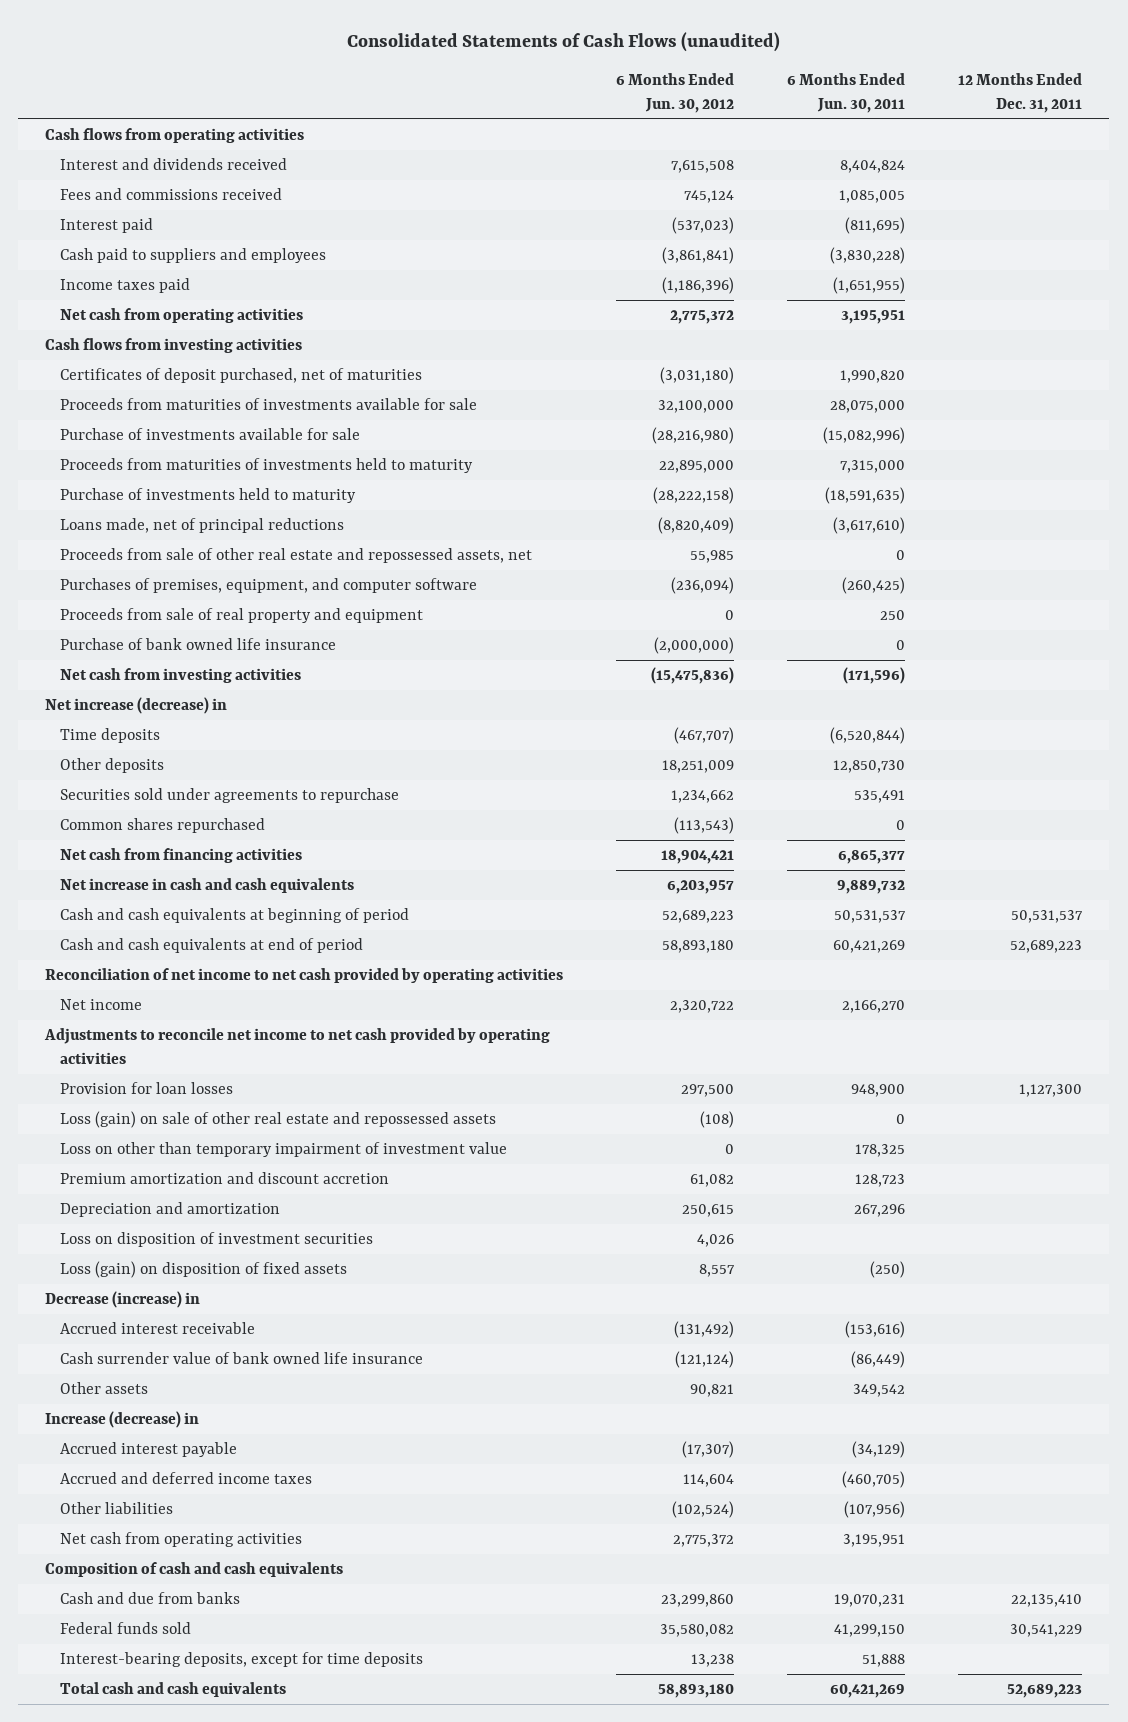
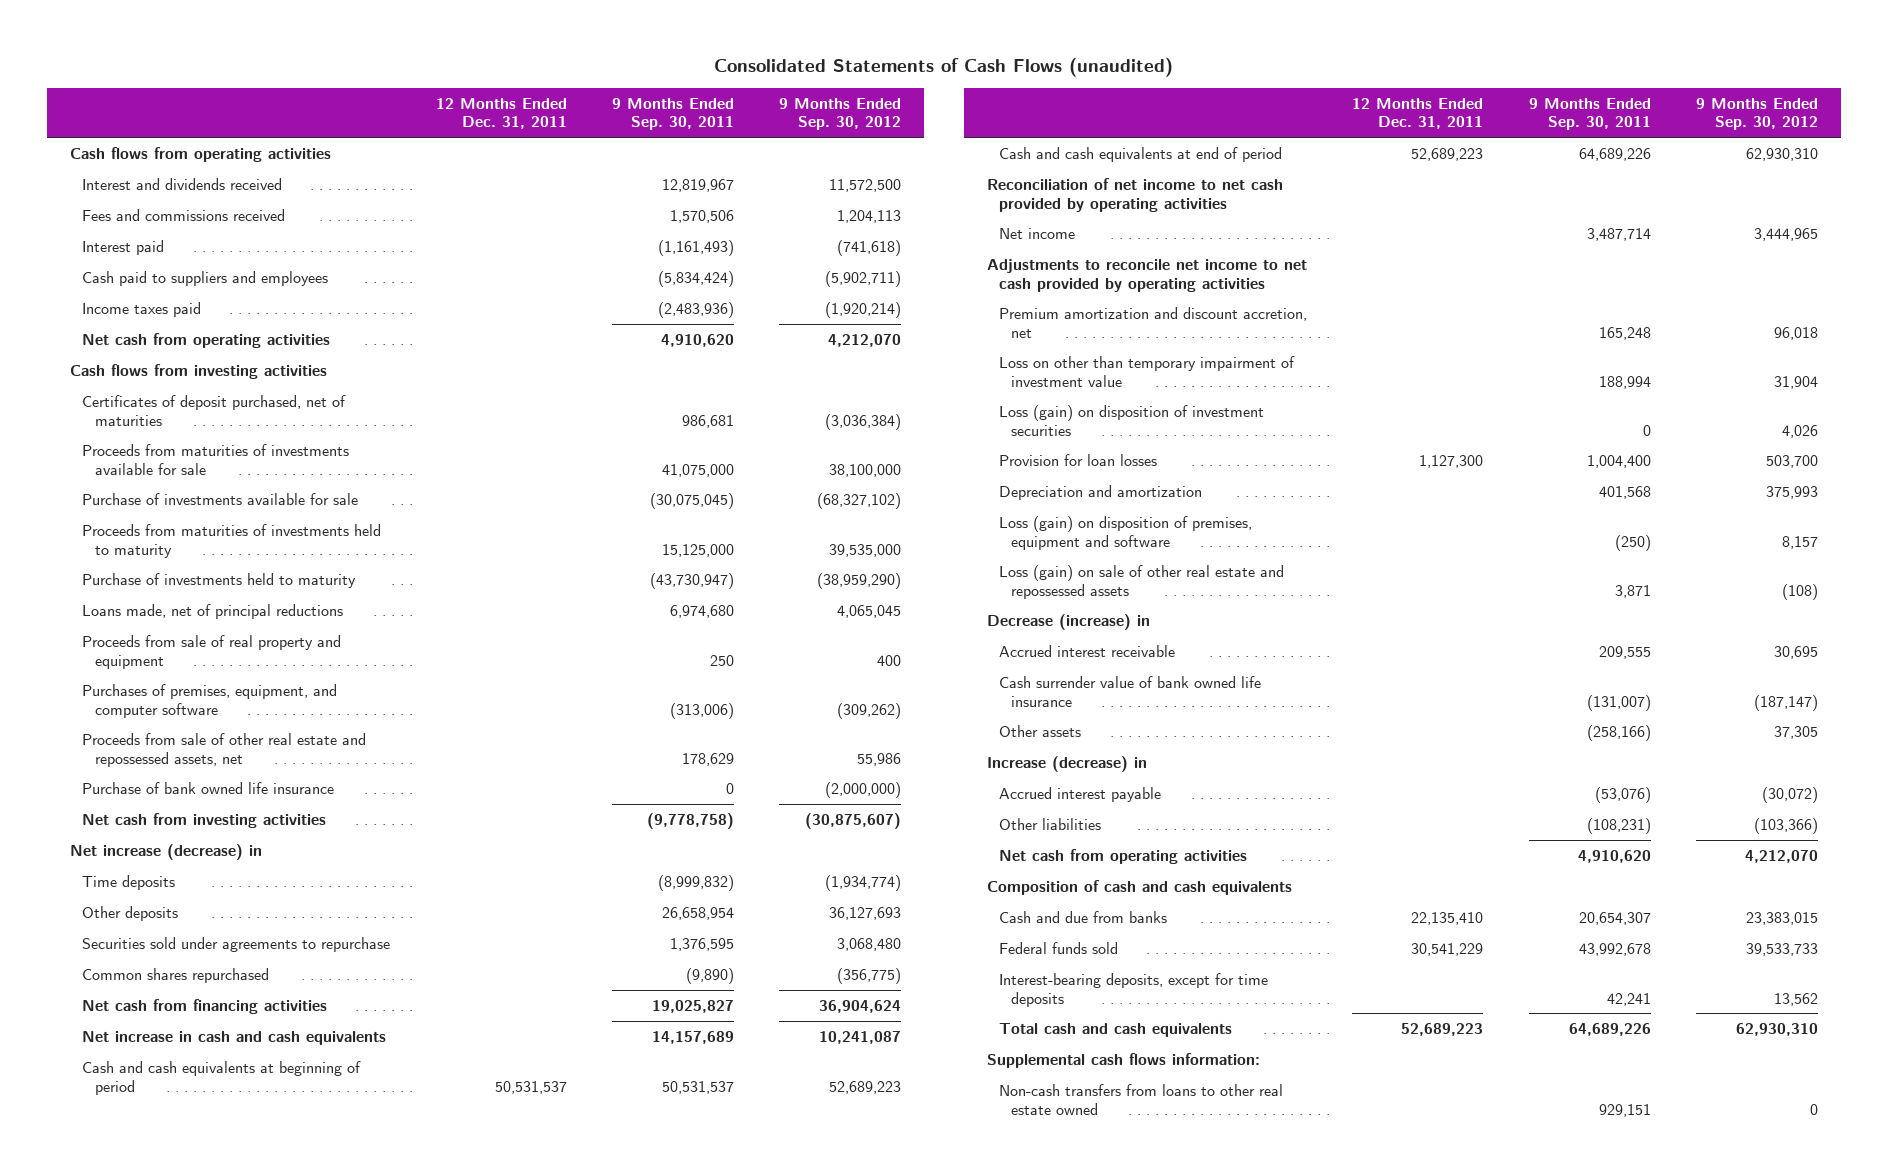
[616,73,735,113] 6 Months Ended Jun. 30, 2012 -> none
[787,73,906,113] 6 Months Ended Jun. 30, 2011 -> none
none -> [611,97,734,131] 9 Months Ended Sep. 30, 2011
none -> [779,97,902,131] 9 Months Ended Sep. 30, 2012
[59,578,477,594] Purchases of premises, equipment, and computer software -> [82,683,338,718] Purchases of premises, equipment, and computer software
[59,548,532,564] Proceeds from sale of other real estate and repossessed assets, net -> [82,732,367,767] Proceeds from sale of other real estate and repossessed assets, net
none -> [998,306,1307,338] Premium amortization and discount accretion, net
[59,1172,389,1185] Premium amortization and discount accretion -> none
none -> [998,404,1264,436] Loss (gain) on disposition of investment securities
[59,1082,233,1095] Provision for loan losses -> [998,453,1157,466] Provision for loan losses
[59,1232,373,1248] Loss on disposition of investment securities -> none
[59,1261,347,1279] Loss (gain) on disposition of fixed assets -> [998,515,1252,550] Loss (gain) on disposition of premises, equipment and software
[59,1111,496,1129] Loss (gain) on sale of other real estate and repossessed assets -> [998,564,1284,599] Loss (gain) on sale of other real estate and repossessed assets
[59,1472,312,1485] Accrued and deferred income taxes -> none
none -> [986,1052,1260,1068] Supplemental cash flows information:
none -> [998,1083,1283,1115] Non-cash transfers from loans to other real estate owned

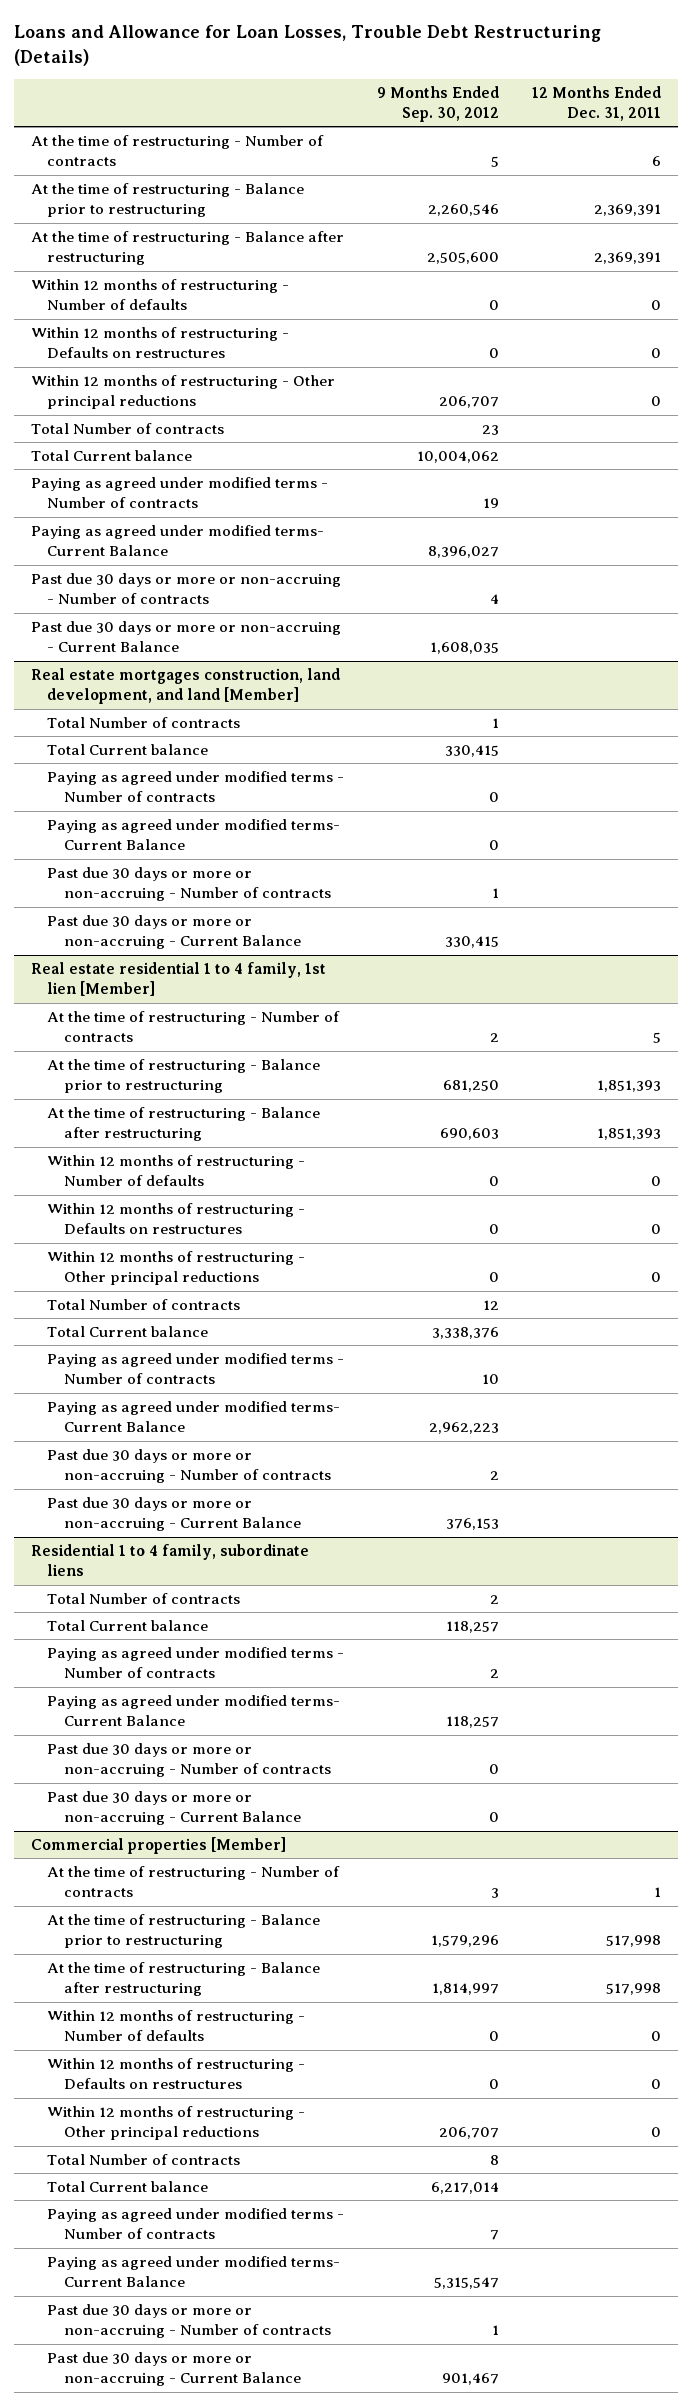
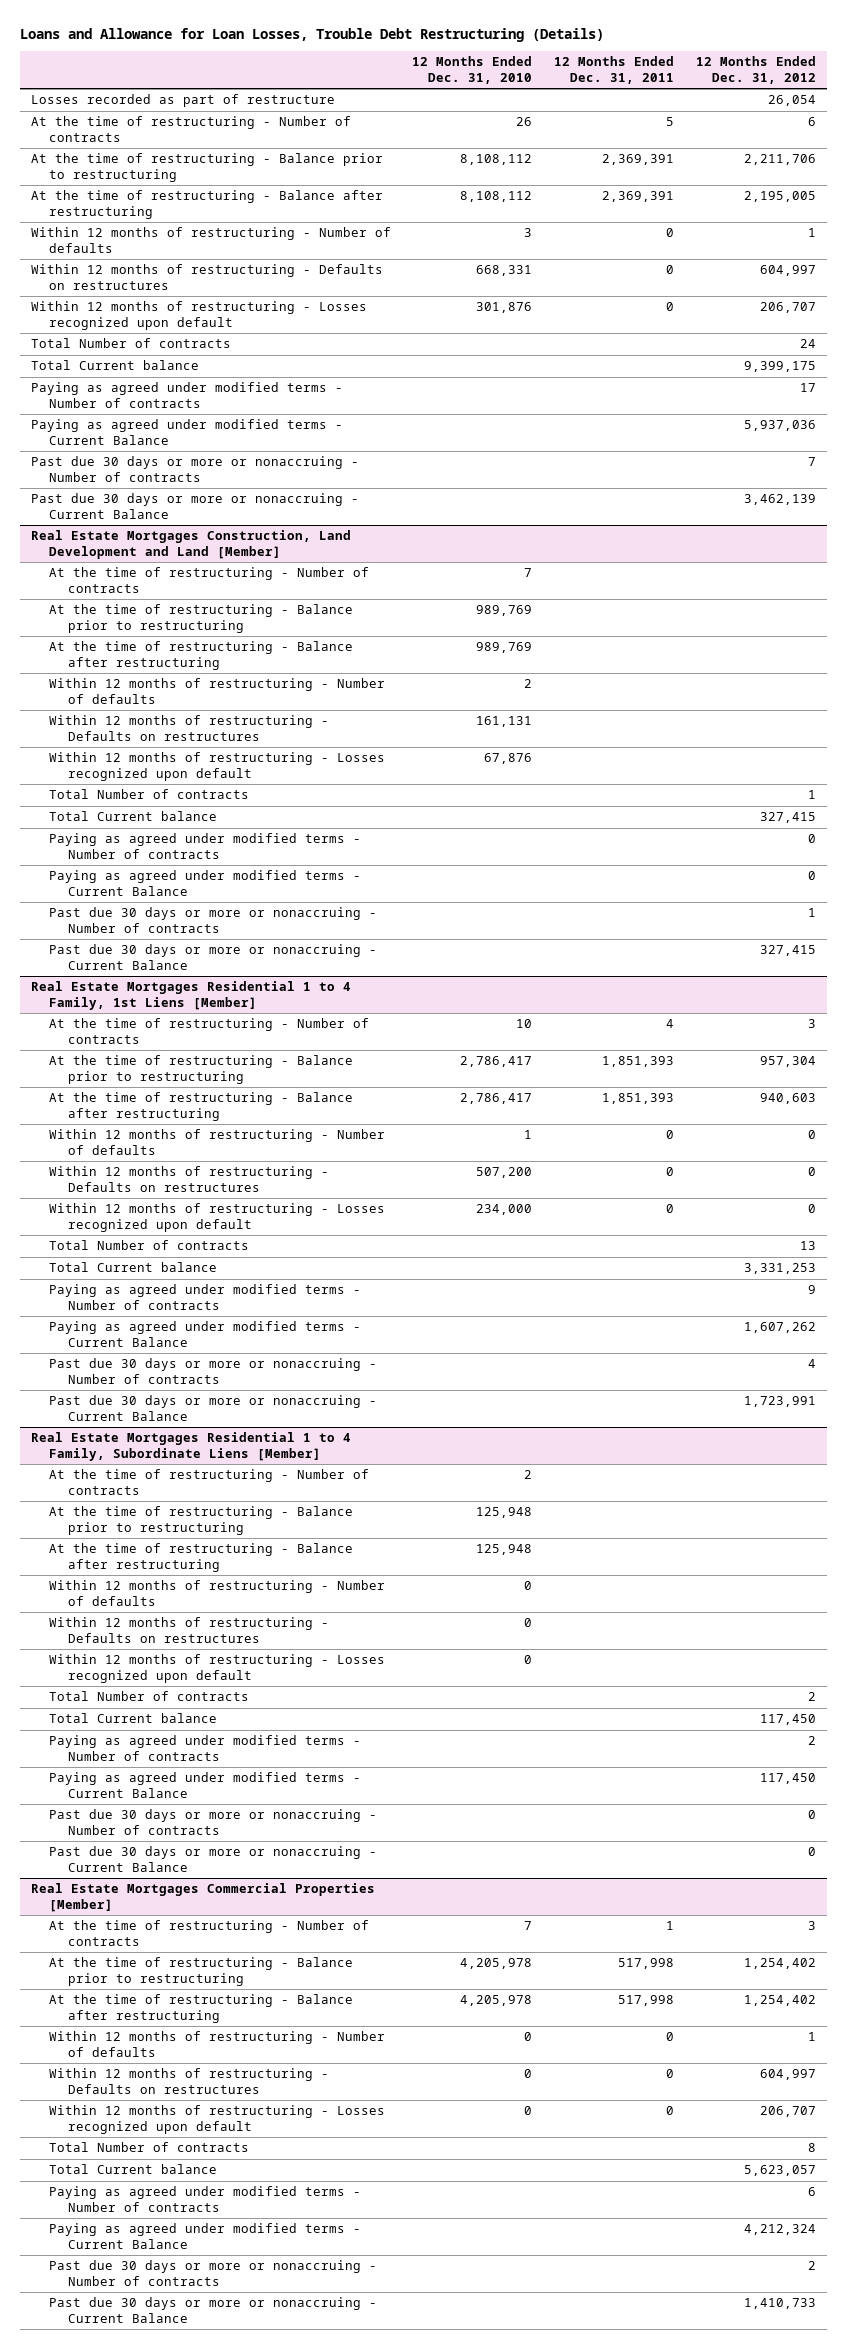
[377,85,500,122] 9 Months Ended Sep. 30, 2012 -> none
none -> [412,56,533,85] 12 Months Ended Dec. 31, 2010
none -> [695,56,816,85] 12 Months Ended Dec. 31, 2012
none -> [30,94,335,108] Losses recorded as part of restructure
[652,156,662,167] 6 -> [666,117,675,127] 5
[30,375,335,410] Within 12 months of restructuring - Other principal reductions -> [30,301,367,330] Within 12 months of restructuring - Losses recognized upon default
[30,525,324,557] Paying as agreed under modified terms- Current Balance -> [30,419,343,445] Paying as agreed under modified terms - Current Balance
[30,573,341,605] Past due 30 days or more or non-accruing - Number of contracts -> [30,456,359,482] Past due 30 days or more or nonaccruing - Number of contracts
[30,621,341,653] Past due 30 days or more or non-accruing - Current Balance -> [30,493,359,519] Past due 30 days or more or nonaccruing - Current Balance
[30,668,340,705] Real estate mortgages construction, land development, and land [Member] -> [30,530,351,559] Real Estate Mortgages Construction, Land Development and Land [Member]
none -> [49,567,370,593] At the time of restructuring - Number of contracts
none -> [49,604,354,633] At the time of restructuring - Balance prior to restructuring
none -> [49,641,354,670] At the time of restructuring - Balance after restructuring
none -> [49,678,386,704] Within 12 months of restructuring - Number of defaults
none -> [49,715,330,741] Within 12 months of restructuring - Defaults on restructures
none -> [49,752,386,781] Within 12 months of restructuring - Losses recognized upon default
[47,819,341,851] Paying as agreed under modified terms- Current Balance -> [49,870,362,896] Paying as agreed under modified terms - Current Balance
[47,867,332,902] Past due 30 days or more or non-accruing - Number of contracts -> [49,907,378,933] Past due 30 days or more or nonaccruing - Number of contracts
[47,915,302,950] Past due 30 days or more or non-accruing - Current Balance -> [49,944,378,970] Past due 30 days or more or nonaccruing - Current Balance
[30,962,326,997] Real estate residential 1 to 4 family, 1st lien [Member] -> [30,981,351,1010] Real Estate Mortgages Residential 1 to 4 Family, 1st Liens [Member]
[653,1032,662,1044] 5 -> [666,1019,675,1029] 4
[47,1251,306,1286] Within 12 months of restructuring - Other principal reductions -> [49,1203,386,1232] Within 12 months of restructuring - Losses recognized upon default
[47,1401,341,1433] Paying as agreed under modified terms- Current Balance -> [49,1321,362,1347] Paying as agreed under modified terms - Current Balance
[47,1449,332,1484] Past due 30 days or more or non-accruing - Number of contracts -> [49,1358,378,1384] Past due 30 days or more or nonaccruing - Number of contracts
[47,1497,302,1532] Past due 30 days or more or non-accruing - Current Balance -> [49,1395,378,1421] Past due 30 days or more or nonaccruing - Current Balance
[30,1544,309,1577] Residential 1 to 4 family, subordinate liens -> [30,1432,351,1461] Real Estate Mortgages Residential 1 to 4 Family, Subordinate Liens [Member]
none -> [49,1469,370,1495] At the time of restructuring - Number of contracts
none -> [49,1506,354,1535] At the time of restructuring - Balance prior to restructuring
none -> [49,1543,354,1572] At the time of restructuring - Balance after restructuring
none -> [49,1580,386,1606] Within 12 months of restructuring - Number of defaults
none -> [49,1617,330,1643] Within 12 months of restructuring - Defaults on restructures
none -> [49,1654,386,1683] Within 12 months of restructuring - Losses recognized upon default
[47,1695,341,1727] Paying as agreed under modified terms- Current Balance -> [49,1772,362,1798] Paying as agreed under modified terms - Current Balance
[47,1743,332,1778] Past due 30 days or more or non-accruing - Number of contracts -> [49,1809,378,1835] Past due 30 days or more or nonaccruing - Number of contracts
[47,1791,302,1826] Past due 30 days or more or non-accruing - Current Balance -> [49,1846,378,1872] Past due 30 days or more or nonaccruing - Current Balance
[30,1837,286,1855] Commercial properties [Member] -> [30,1883,375,1912] Real Estate Mortgages Commercial Properties [Member]
[47,2106,306,2141] Within 12 months of restructuring - Other principal reductions -> [49,2105,386,2134] Within 12 months of restructuring - Losses recognized upon default
[47,2256,341,2288] Paying as agreed under modified terms- Current Balance -> [49,2223,362,2249] Paying as agreed under modified terms - Current Balance
[47,2304,332,2339] Past due 30 days or more or non-accruing - Number of contracts -> [49,2260,378,2286] Past due 30 days or more or nonaccruing - Number of contracts
[47,2352,302,2387] Past due 30 days or more or non-accruing - Current Balance -> [49,2297,378,2323] Past due 30 days or more or nonaccruing - Current Balance

